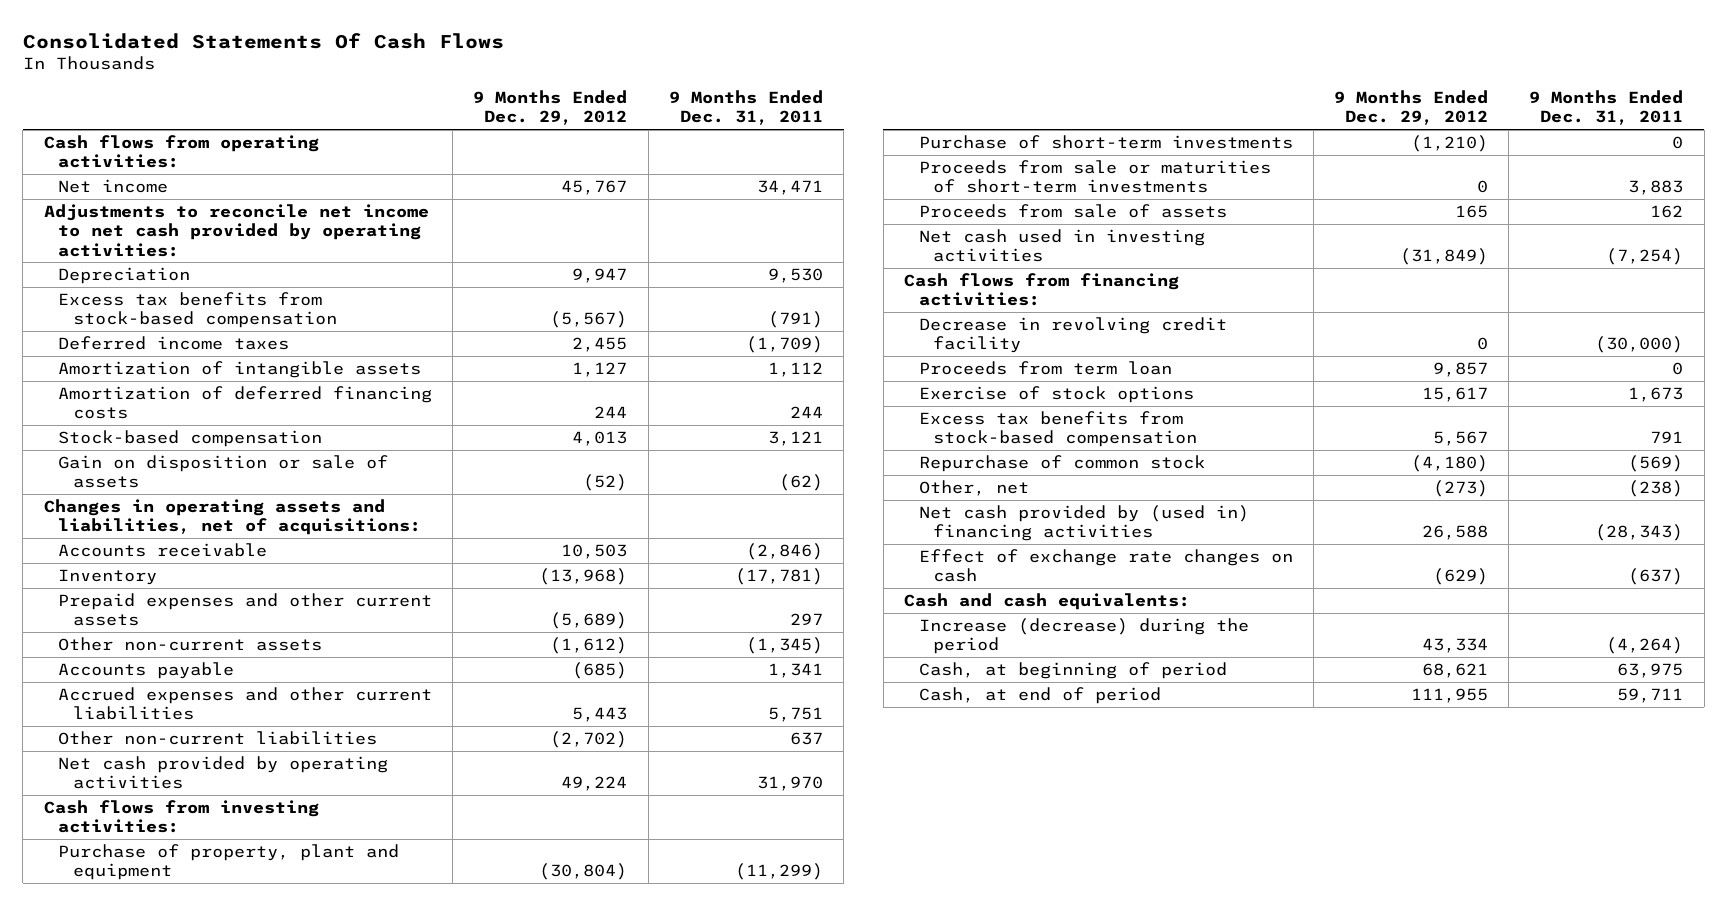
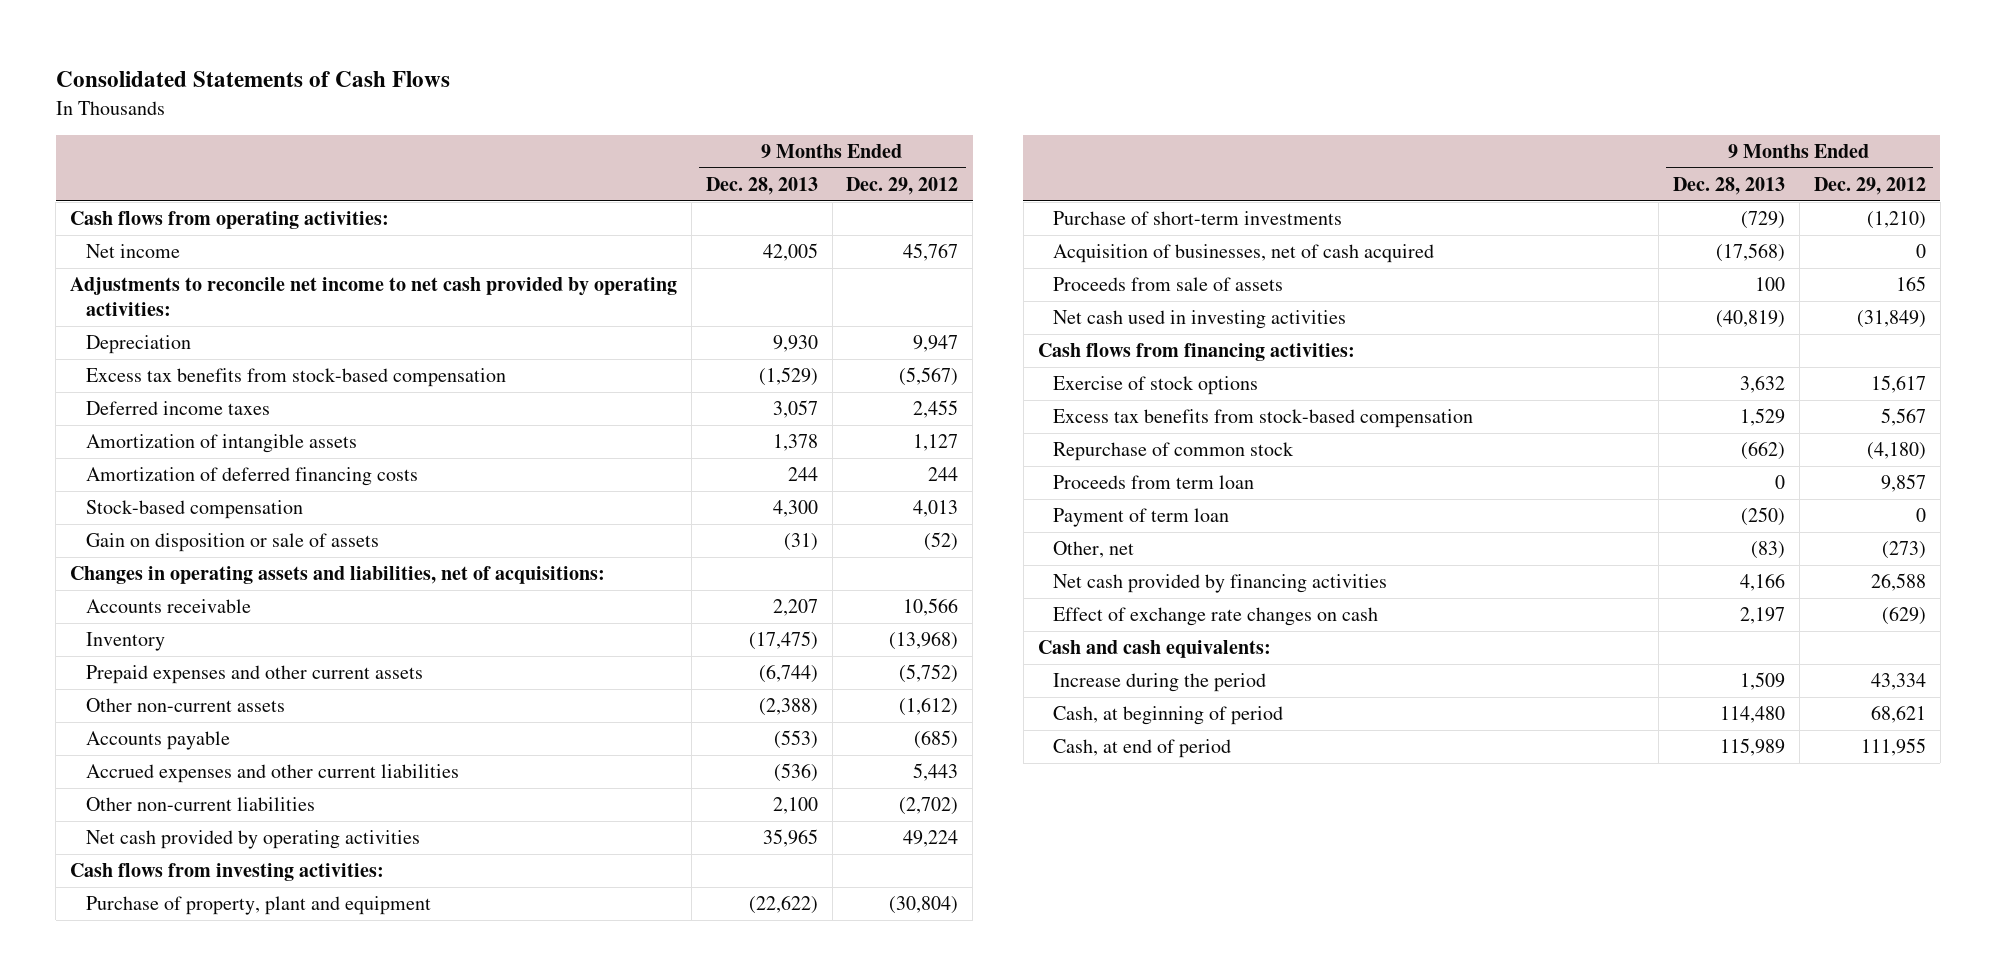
[22,32,504,49] Consolidated Statements Of Cash Flows -> [55,71,450,88] Consolidated Statements of Cash Flows
[668,89,823,126] 9 Months Ended Dec. 31, 2011 -> none
none -> [705,176,818,195] Dec. 28, 2013
[561,543,628,559] 10,503 -> [903,598,959,617] 10,566
[550,612,628,630] (5,689) -> [899,664,959,684] (5,752)
[918,159,1271,194] Proceeds from sale or maturities of short-term investments -> none
none -> [1053,244,1435,264] Acquisition of businesses, net of cash acquired
[918,316,1227,354] Decrease in revolving credit facility -> none
[918,360,1172,375] Proceeds from term loan -> [1053,475,1255,490] Proceeds from term loan
none -> [1053,508,1230,528] Payment of term loan
[918,504,1249,542] Net cash provided by (used in) financing activities -> [1053,574,1388,594] Net cash provided by financing activities
[918,617,1249,655] Increase (decrease) during the period -> [1053,673,1267,693] Increase during the period

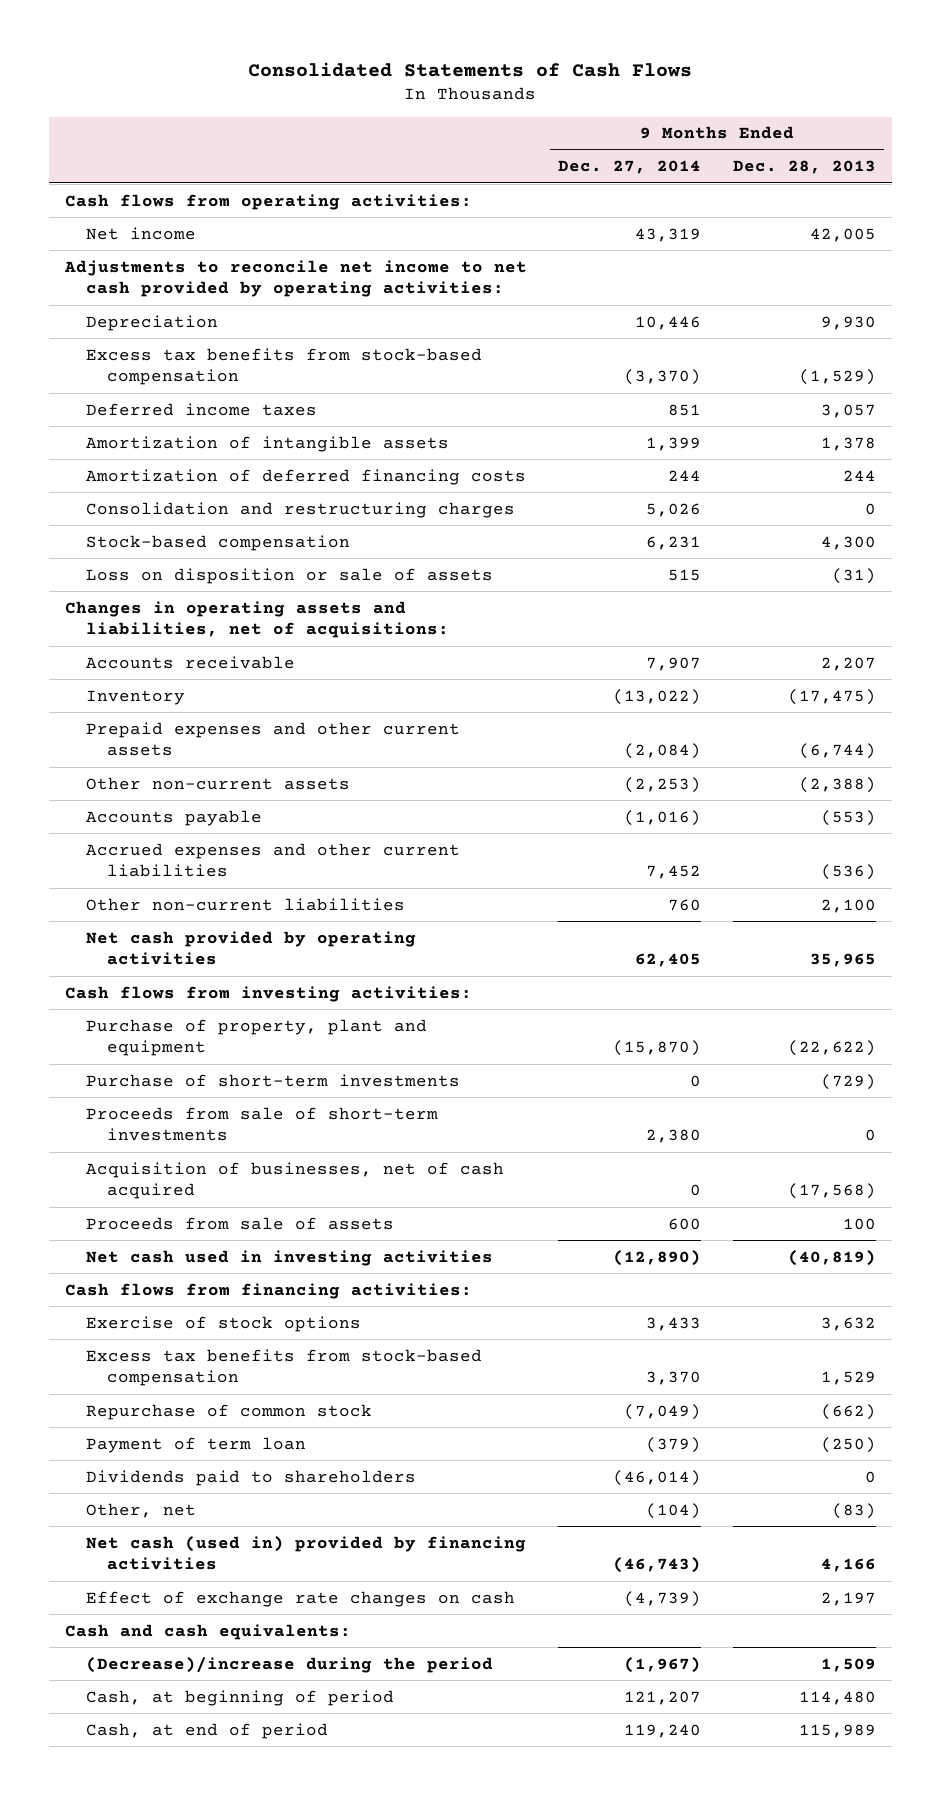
[846,176,959,195] Dec. 29, 2012 -> none
none -> [558,160,702,175] Dec. 27, 2014
none -> [85,501,515,518] Consolidation and restructuring charges
[85,533,379,553] Gain on disposition or sale of assets -> [85,567,493,584] Loss on disposition or sale of assets
none -> [85,1106,438,1142] Proceeds from sale of short-term investments
[1053,475,1255,490] Proceeds from term loan -> none
none -> [85,1469,416,1486] Dividends paid to shareholders
[1053,574,1388,594] Net cash provided by financing activities -> [85,1535,526,1571] Net cash (used in) provided by financing activities
[1053,673,1267,693] Increase during the period -> [85,1656,493,1673] (Decrease)/increase during the period

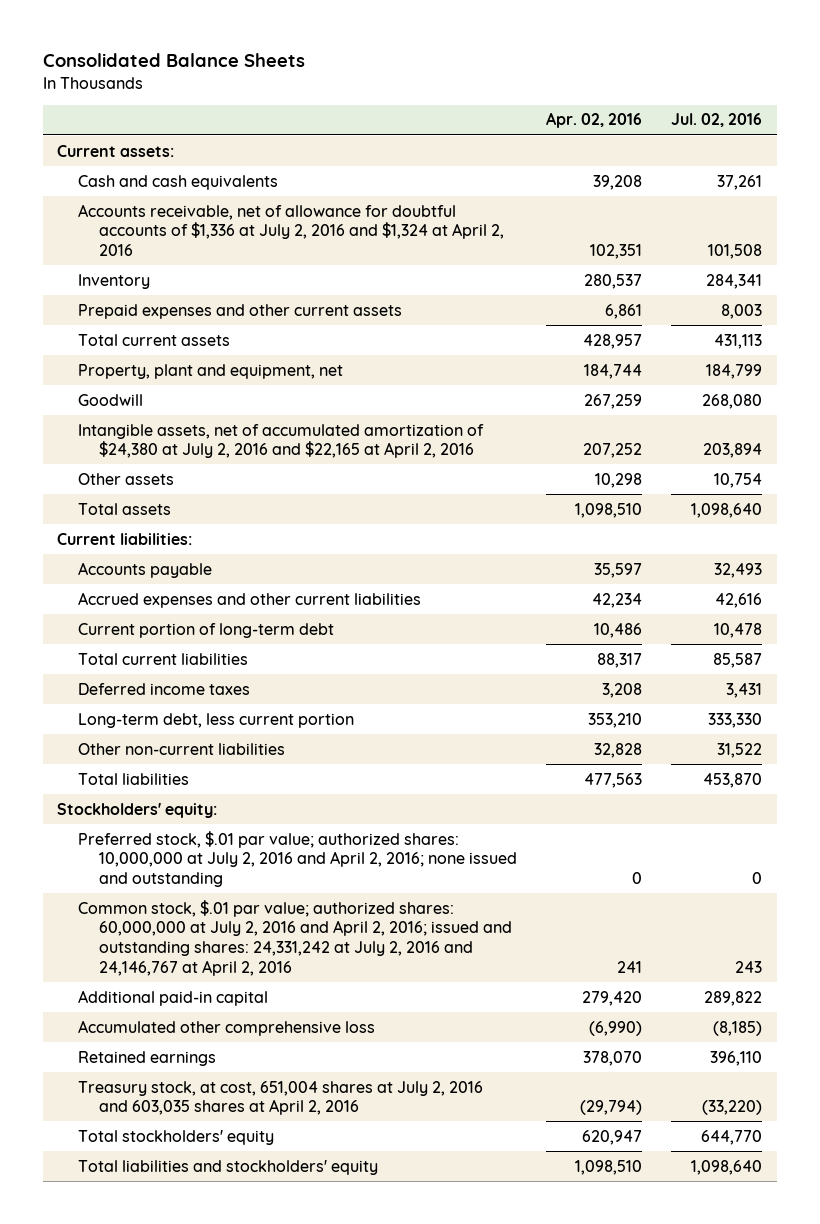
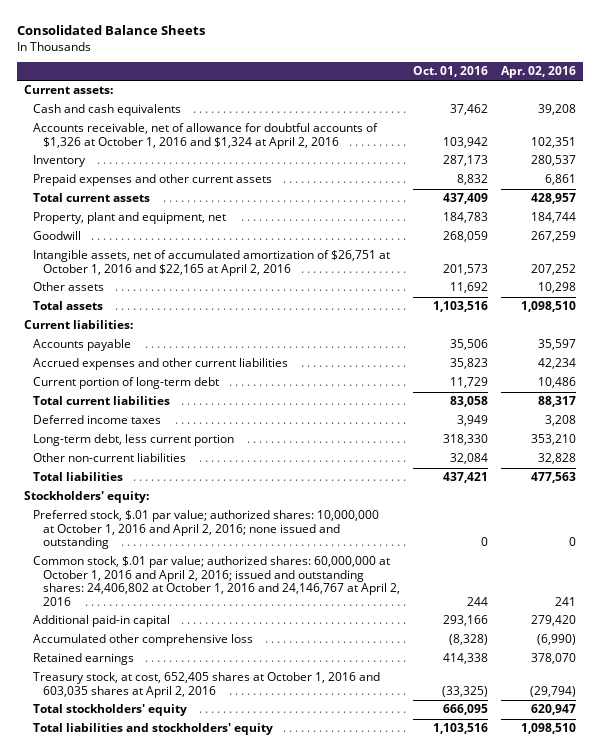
[671,113,763,128] Jul. 02, 2016 -> none
none -> [412,66,488,78] Oct. 01, 2016
[78,203,505,256] Accounts receivable, net of allowance for doubtful accounts of $1,336 at July 2, 2016 and $1,324 at April 2, 2016 -> [33,123,379,149] Accounts receivable, net of allowance for doubtful accounts of $1,326 at October 1, 2016 and $1,324 at April 2, 2016
[78,423,485,459] Intangible assets, net of accumulated amortization of $24,380 at July 2, 2016 and $22,165 at April 2, 2016 -> [33,250,391,276] Intangible assets, net of accumulated amortization of $26,751 at October 1, 2016 and $22,165 at April 2, 2016
[78,830,518,887] Preferred stock, $.01 par value; authorized shares: 10,000,000 at July 2, 2016 and April 2, 2016; none issued and outstanding -> [33,510,380,550] Preferred stock, $.01 par value; authorized shares: 10,000,000 at October 1, 2016 and April 2, 2016; none issued and outstanding
[78,899,513,976] Common stock, $.01 par value; authorized shares: 60,000,000 at July 2, 2016 and April 2, 2016; issued and outstanding shares: 24,331,242 at July 2, 2016 and 24,146,767 at April 2, 2016 -> [33,556,400,606] Common stock, $.01 par value; authorized shares: 60,000,000 at October 1, 2016 and April 2, 2016; issued and outstanding shares: 24,406,802 at October 1, 2016 and 24,146,767 at April 2, 2016
[78,1080,484,1116] Treasury stock, at cost, 651,004 shares at July 2, 2016 and 603,035 shares at April 2, 2016 -> [33,672,381,698] Treasury stock, at cost, 652,405 shares at October 1, 2016 and 603,035 shares at April 2, 2016

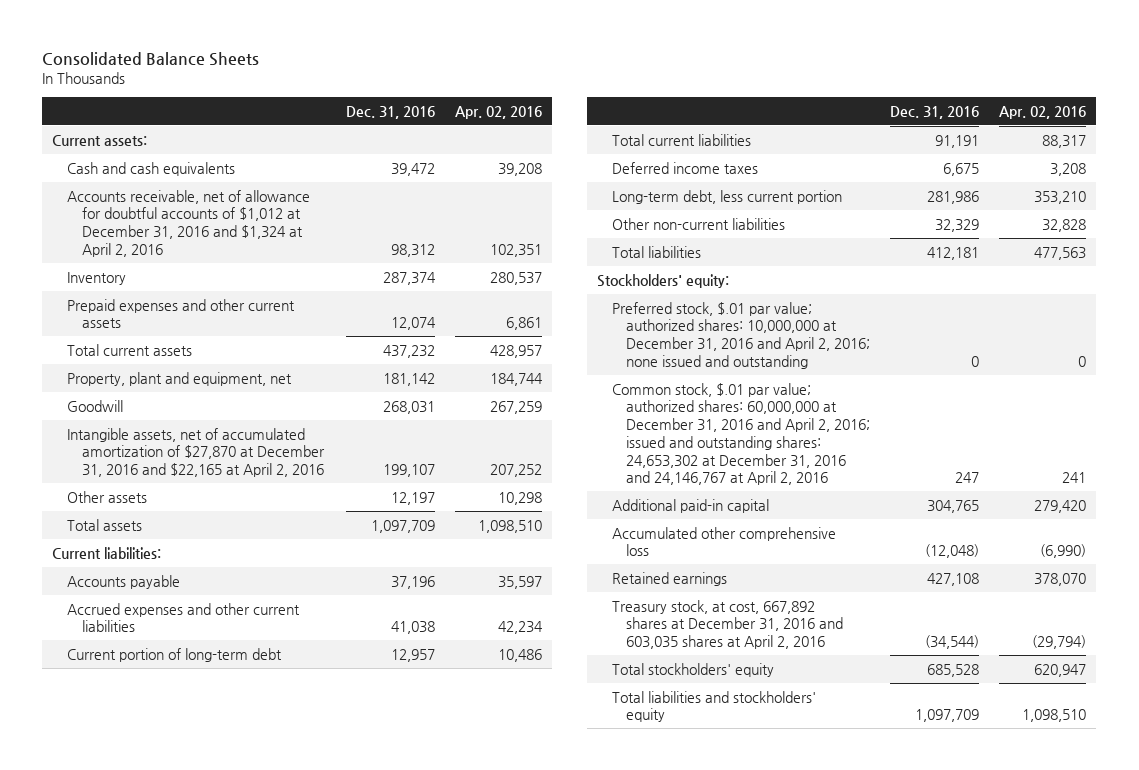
[412,66,488,78] Oct. 01, 2016 -> none
none -> [345,105,435,119] Dec. 31, 2016
[33,123,379,149] Accounts receivable, net of allowance for doubtful accounts of $1,326 at October 1, 2016 and $1,324 at April 2, 2016 -> [66,189,310,257] Accounts receivable, net of allowance for doubtful accounts of $1,012 at December 31, 2016 and $1,324 at April 2, 2016
[33,250,391,276] Intangible assets, net of accumulated amortization of $26,751 at October 1, 2016 and $22,165 at April 2, 2016 -> [66,427,325,478] Intangible assets, net of accumulated amortization of $27,870 at December 31, 2016 and $22,165 at April 2, 2016
[33,510,380,550] Preferred stock, $.01 par value; authorized shares: 10,000,000 at October 1, 2016 and April 2, 2016; none issued and outstanding -> [611,301,871,369] Preferred stock, $.01 par value; authorized shares: 10,000,000 at December 31, 2016 and April 2, 2016; none issued and outstanding
[33,556,400,606] Common stock, $.01 par value; authorized shares: 60,000,000 at October 1, 2016 and April 2, 2016; issued and outstanding shares: 24,406,802 at October 1, 2016 and 24,146,767 at April 2, 2016 -> [611,382,871,486] Common stock, $.01 par value; authorized shares: 60,000,000 at December 31, 2016 and April 2, 2016; issued and outstanding shares: 24,653,302 at December 31, 2016 and 24,146,767 at April 2, 2016
[33,672,381,698] Treasury stock, at cost, 652,405 shares at October 1, 2016 and 603,035 shares at April 2, 2016 -> [611,599,844,650] Treasury stock, at cost, 667,892 shares at December 31, 2016 and 603,035 shares at April 2, 2016

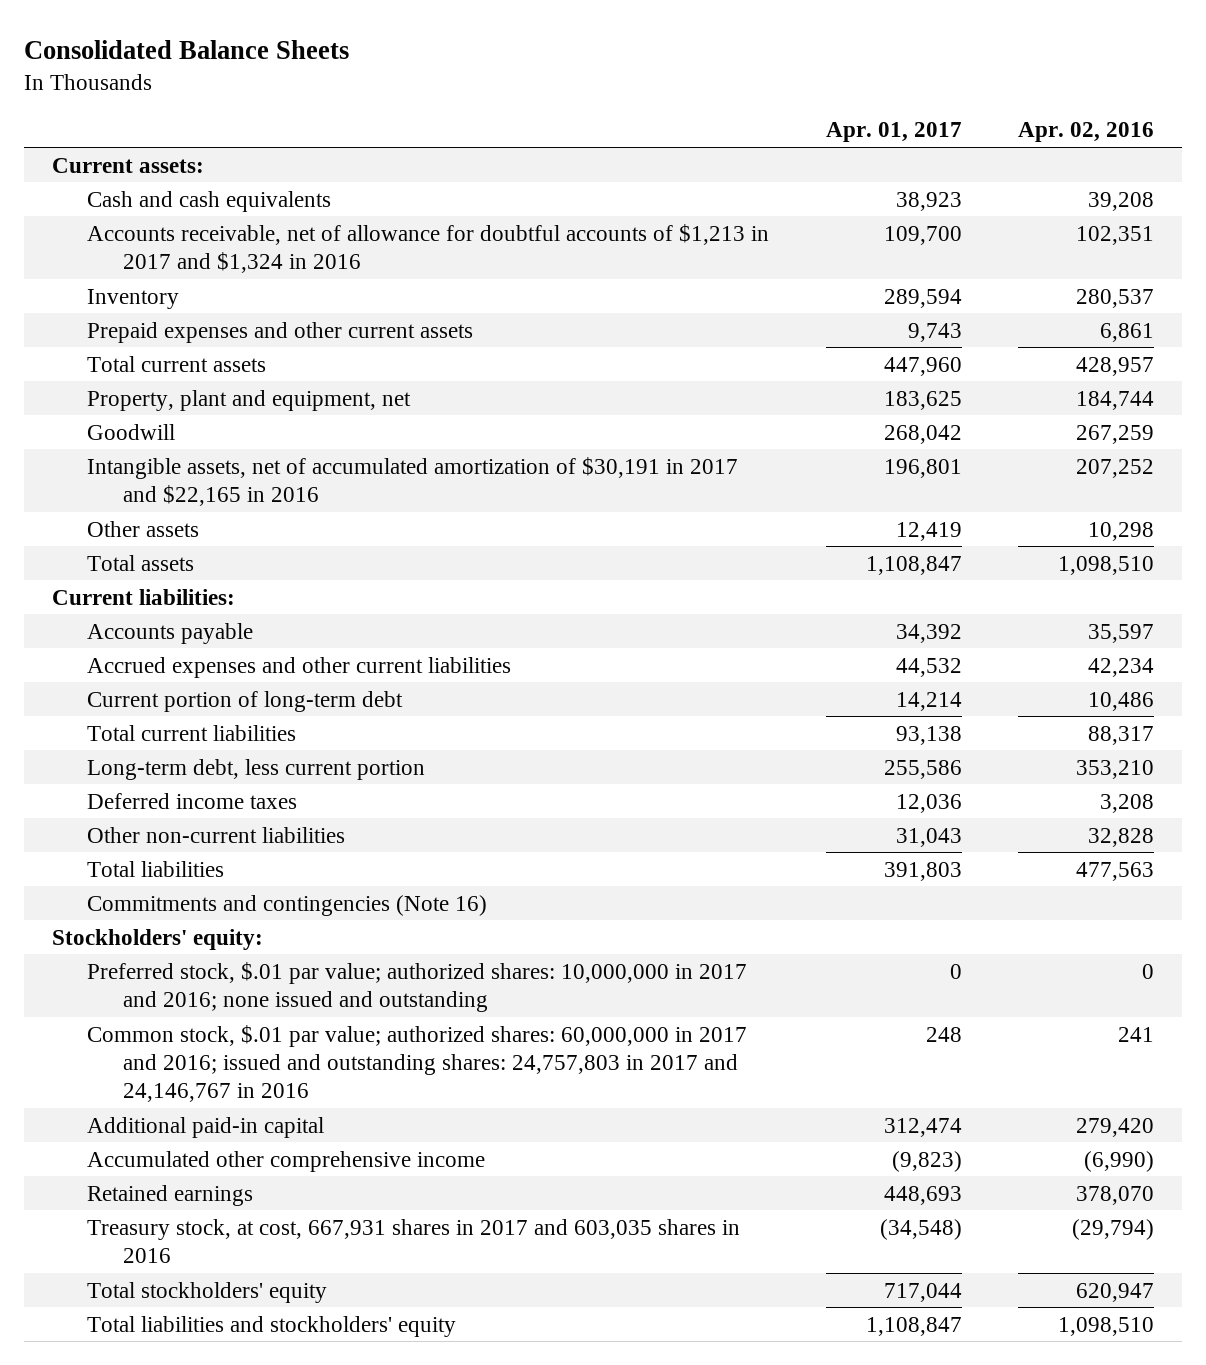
[345,105,435,119] Dec. 31, 2016 -> none
none -> [825,122,962,143] Apr. 01, 2017
[66,189,310,257] Accounts receivable, net of allowance for doubtful accounts of $1,012 at December 31, 2016 and $1,324 at April 2, 2016 -> [87,223,770,274] Accounts receivable, net of allowance for doubtful accounts of $1,213 in 2017 and $1,324 in 2016
[66,427,325,478] Intangible assets, net of accumulated amortization of $27,870 at December 31, 2016 and $22,165 at April 2, 2016 -> [87,456,739,507] Intangible assets, net of accumulated amortization of $30,191 in 2017 and $22,165 in 2016
[611,161,758,174] Deferred income taxes -> [87,792,298,809] Deferred income taxes
none -> [87,894,488,916] Commitments and contingencies (Note 16)
[611,301,871,369] Preferred stock, $.01 par value; authorized shares: 10,000,000 at December 31, 2016 and April 2, 2016; none issued and outstanding -> [87,961,748,1013] Preferred stock, $.01 par value; authorized shares: 10,000,000 in 2017 and 2016; none issued and outstanding
[611,382,871,486] Common stock, $.01 par value; authorized shares: 60,000,000 at December 31, 2016 and April 2, 2016; issued and outstanding shares: 24,653,302 at December 31, 2016 and 24,146,767 at April 2, 2016 -> [87,1024,748,1103] Common stock, $.01 par value; authorized shares: 60,000,000 in 2017 and 2016; issued and outstanding shares: 24,757,803 in 2017 and 24,146,767 in 2016
[611,526,836,557] Accumulated other comprehensive loss -> [87,1150,486,1172] Accumulated other comprehensive income
[611,599,844,650] Treasury stock, at cost, 667,892 shares at December 31, 2016 and 603,035 shares at April 2, 2016 -> [87,1218,741,1264] Treasury stock, at cost, 667,931 shares in 2017 and 603,035 shares in 2016

